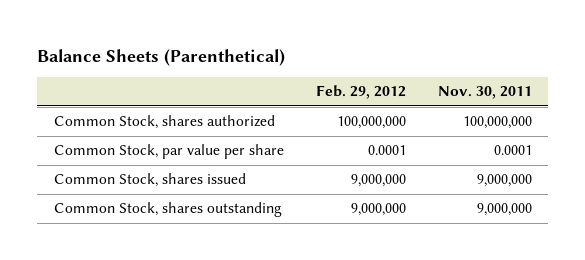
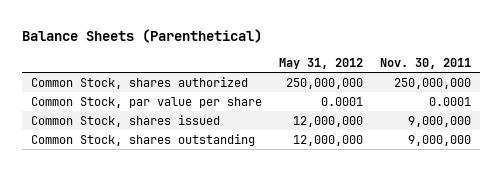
[315,85,406,100] Feb. 29, 2012 -> none
none -> [278,57,363,69] May 31, 2012
[462,116,532,130] 100,000,000 -> [394,77,472,89] 250,000,000

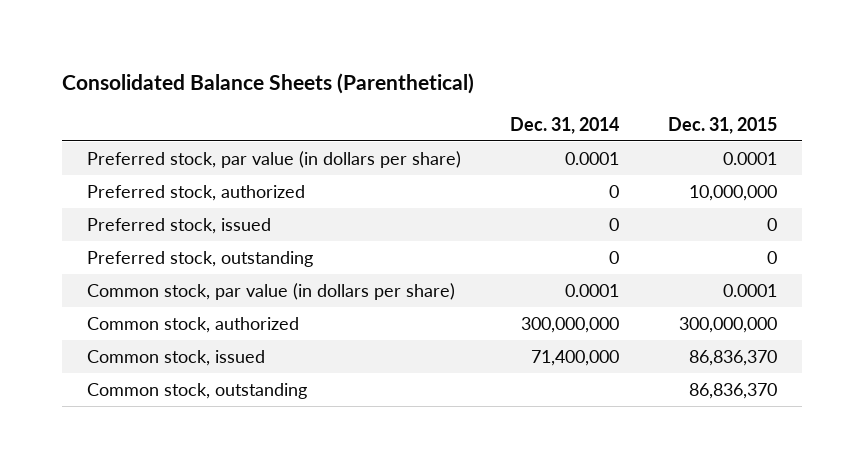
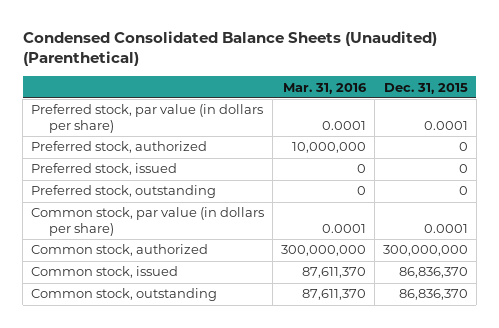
[62,72,475,94] Consolidated Balance Sheets (Parenthetical) -> [22,30,437,67] Condensed Consolidated Balance Sheets (Unaudited) (Parenthetical)
[509,116,619,134] Dec. 31, 2014 -> none
none -> [282,82,367,94] Mar. 31, 2016
[689,185,778,202] 10,000,000 -> [458,142,468,152] 0

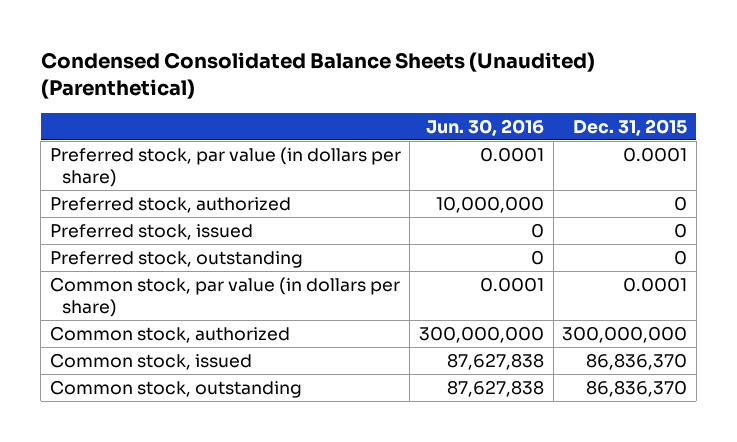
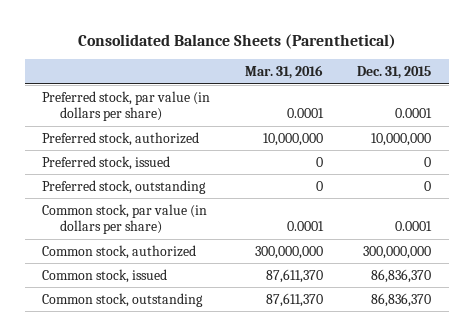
[40,52,595,100] Condensed Consolidated Balance Sheets (Unaudited) (Parenthetical) -> [77,33,396,49] Consolidated Balance Sheets (Parenthetical)
[426,118,545,136] Jun. 30, 2016 -> none
none -> [244,65,323,80] Mar. 31, 2016
[674,195,688,211] 0 -> [371,132,432,146] 10,000,000

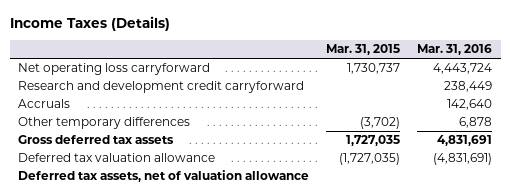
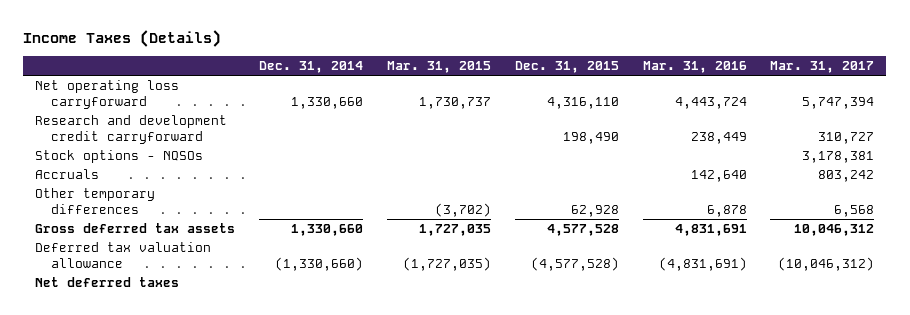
none -> [259,60,364,73] Dec. 31, 2014
none -> [514,60,619,73] Dec. 31, 2015
none -> [770,60,875,73] Mar. 31, 2017
none -> [35,150,204,164] Stock options - NQSOs
[18,170,310,183] Deferred tax assets, net of valuation allowance -> [35,277,180,288] Net deferred taxes

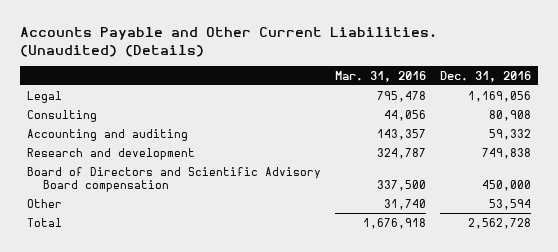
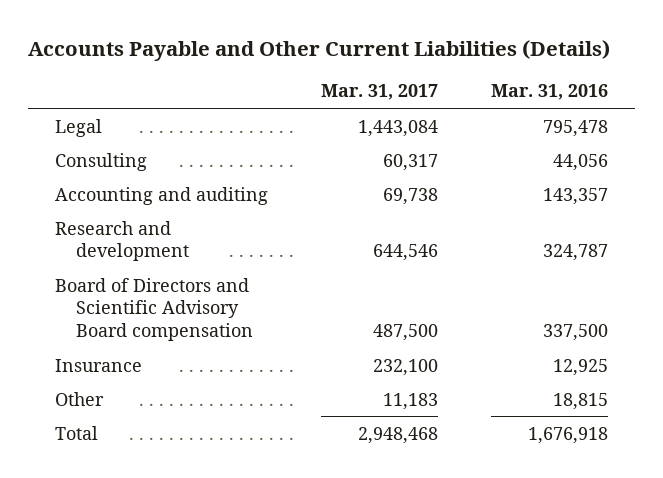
[19,27,437,57] Accounts Payable and Other Current Liabilities. (Unaudited) (Details) -> [28,40,611,62] Accounts Payable and Other Current Liabilities (Details)
[440,70,532,82] Dec. 31, 2016 -> none
none -> [320,84,438,101] Mar. 31, 2017
none -> [54,358,142,372] Insurance
[383,198,426,210] 31,740 -> [553,392,609,410] 18,815

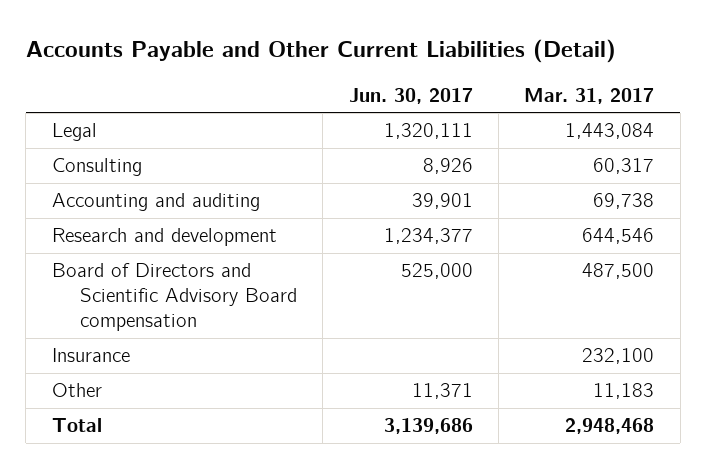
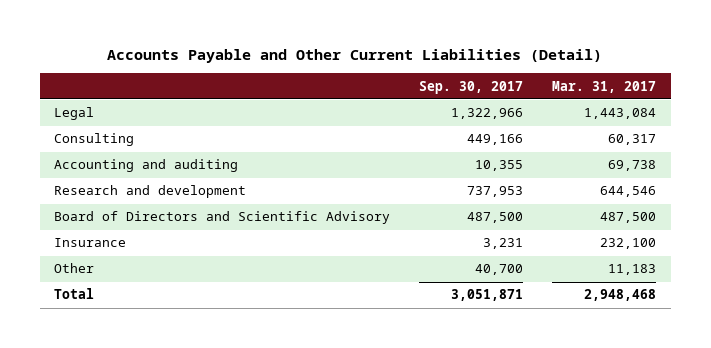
[348,87,473,104] Jun. 30, 2017 -> none
none -> [419,80,524,94] Sep. 30, 2017
[51,263,298,332] Board of Directors and Scientific Advisory Board compensation -> [54,211,391,225] Board of Directors and Scientific Advisory

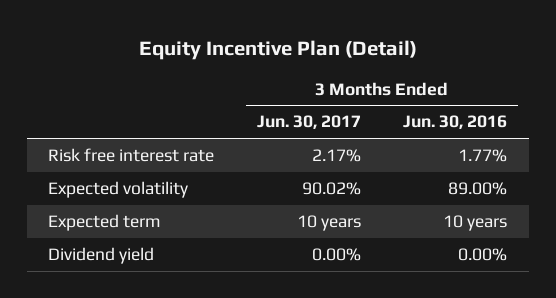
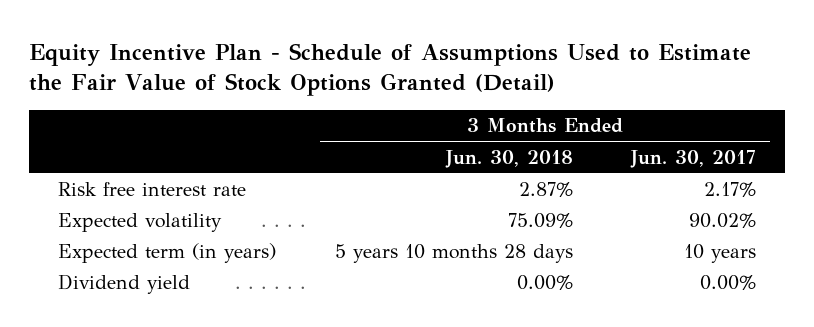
[138,39,417,60] Equity Incentive Plan (Detail) -> [29,42,752,97] Equity Incentive Plan - Schedule of Assumptions Used to Estimate the Fair Value of Stock Options Granted (Detail)
[403,115,508,130] Jun. 30, 2016 -> none
none -> [444,149,573,168] Jun. 30, 2018
[48,214,162,232] Expected term -> [58,243,277,264] Expected term (in years)

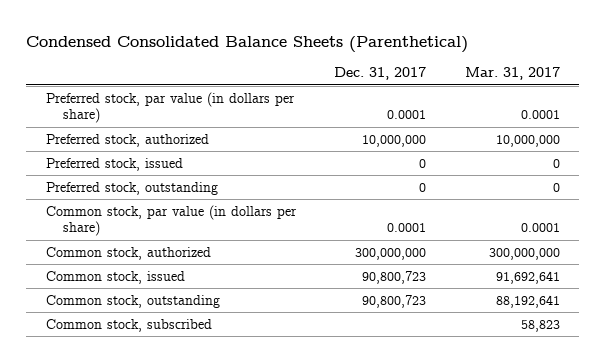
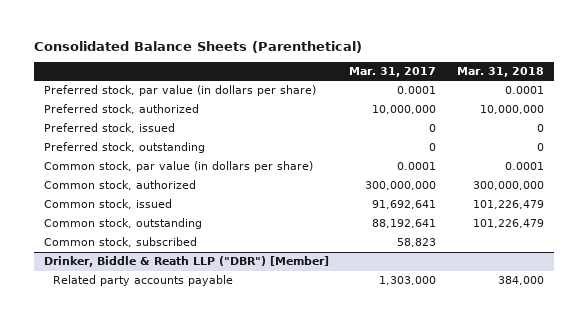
[26,36,469,54] Condensed Consolidated Balance Sheets (Parenthetical) -> [33,40,362,53] Consolidated Balance Sheets (Parenthetical)
[334,67,427,81] Dec. 31, 2017 -> none
none -> [457,66,545,77] Mar. 31, 2018
none -> [43,256,329,268] Drinker, Biddle & Reath LLP ("DBR") [Member]
none -> [53,275,234,287] Related party accounts payable

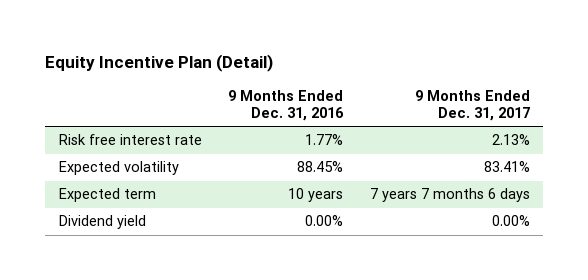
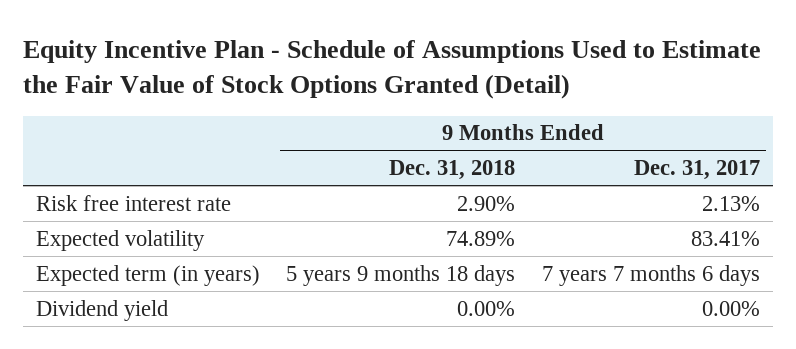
[45,53,274,72] Equity Incentive Plan (Detail) -> [22,40,761,100] Equity Incentive Plan - Schedule of Assumptions Used to Estimate the Fair Value of Stock Options Granted (Detail)
[228,90,345,122] 9 Months Ended Dec. 31, 2016 -> none
none -> [389,160,516,181] Dec. 31, 2018
[58,188,156,203] Expected term -> [36,264,261,286] Expected term (in years)

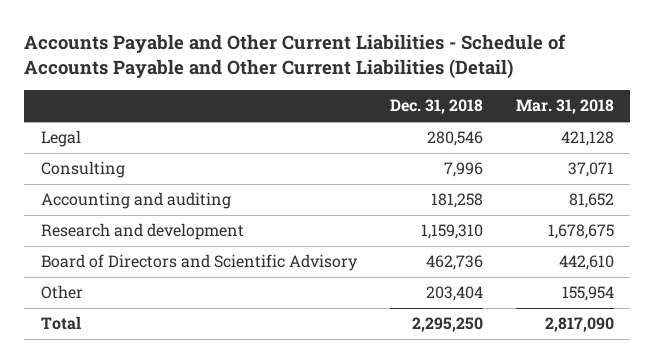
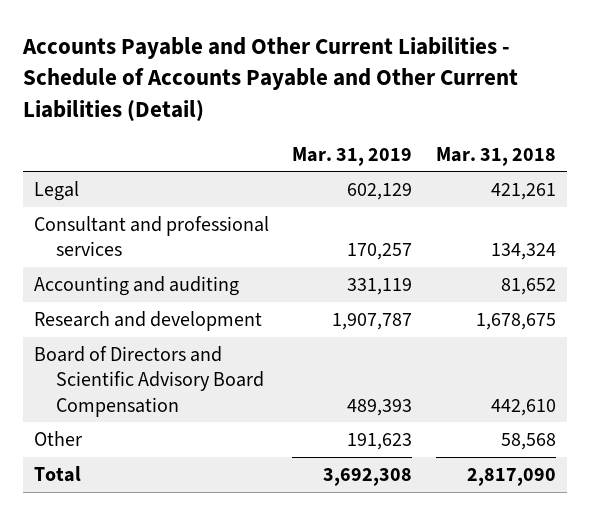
[389,99,483,115] Dec. 31, 2018 -> none
none -> [292,146,413,166] Mar. 31, 2019
[40,161,125,179] Consulting -> none
[560,131,614,147] 421,128 -> [490,182,556,200] 421,261
none -> [34,215,270,257] Consultant and professional services
[40,254,358,272] Board of Directors and Scientific Advisory -> [34,345,265,417] Board of Directors and Scientific Advisory Board Compensation
[561,286,614,302] 155,954 -> [500,432,556,450] 58,568

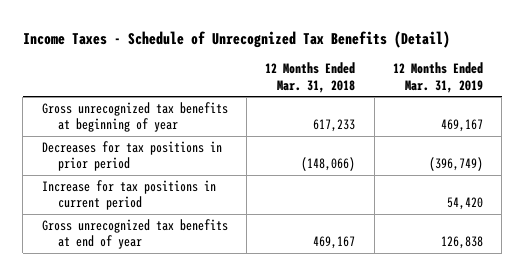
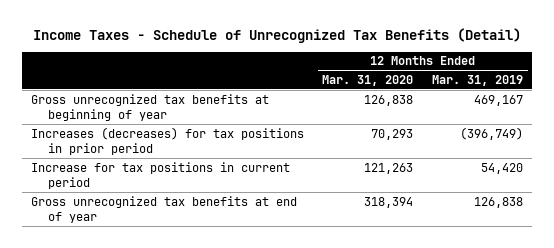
[265,62,356,93] 12 Months Ended Mar. 31, 2018 -> none
none -> [322,74,414,86] Mar. 31, 2020
[41,140,222,172] Decreases for tax positions in prior period -> [30,126,304,155] Increases (decreases) for tax positions in prior period

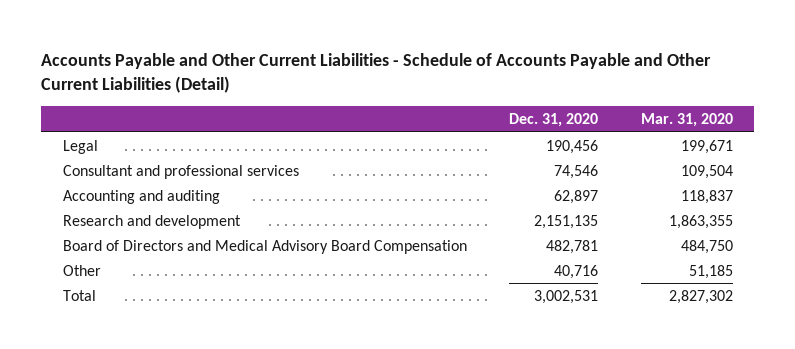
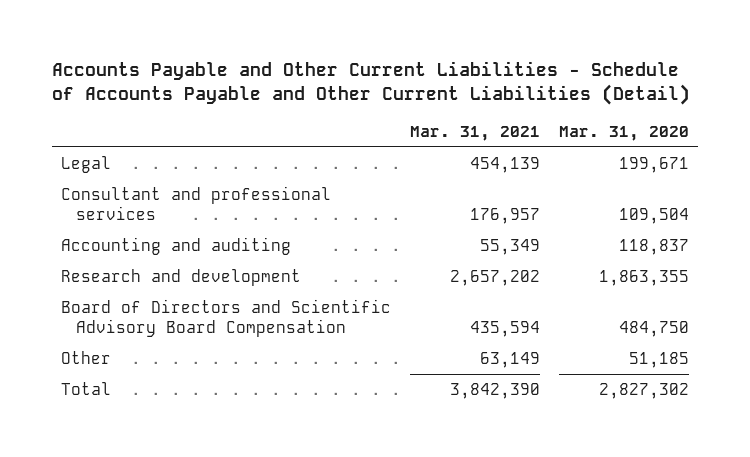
[509,112,599,127] Dec. 31, 2020 -> none
none -> [410,125,541,141] Mar. 31, 2021
[62,239,467,254] Board of Directors and Medical Advisory Board Compensation -> [61,298,392,338] Board of Directors and Scientific Advisory Board Compensation

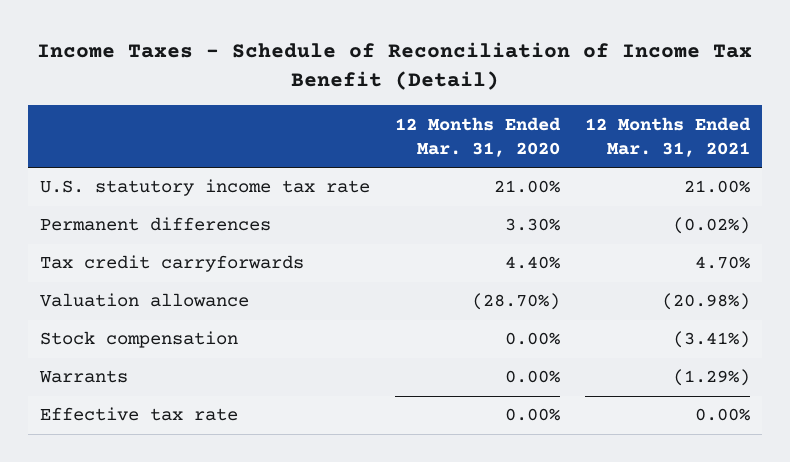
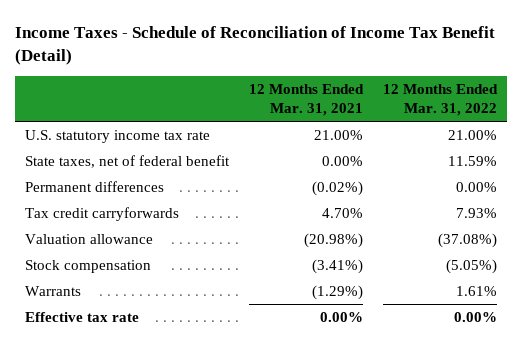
[394,116,561,157] 12 Months Ended Mar. 31, 2020 -> none
none -> [382,84,498,117] 12 Months Ended Mar. 31, 2022
none -> [24,154,230,168] State taxes, net of federal benefit

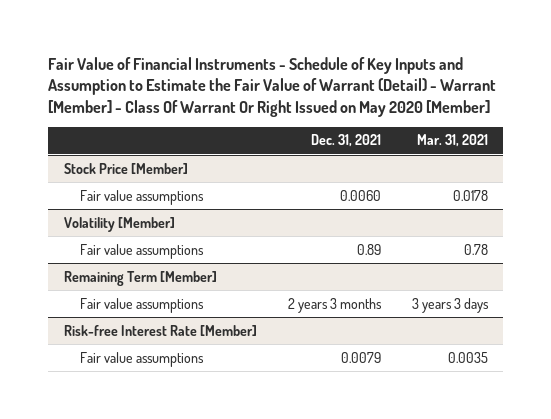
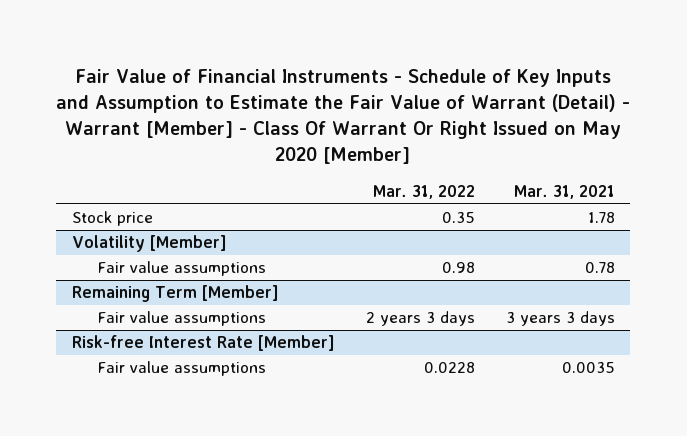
[310,134,381,148] Dec. 31, 2021 -> none
none -> [372,184,475,199] Mar. 31, 2022
[63,162,188,174] Stock Price [Member] -> none
[79,189,204,205] Fair value assumptions -> none
none -> [71,211,153,227] Stock price

